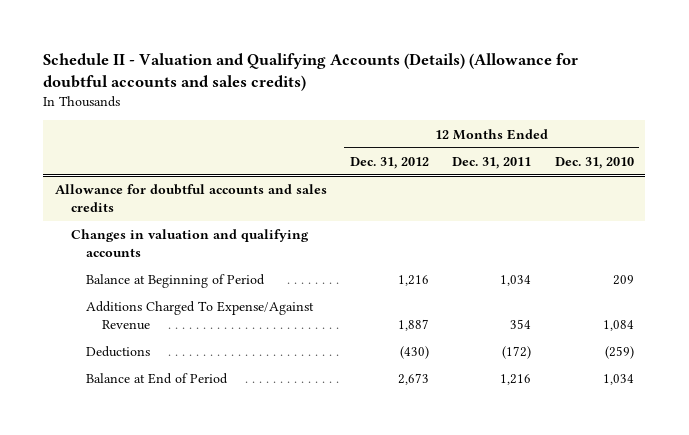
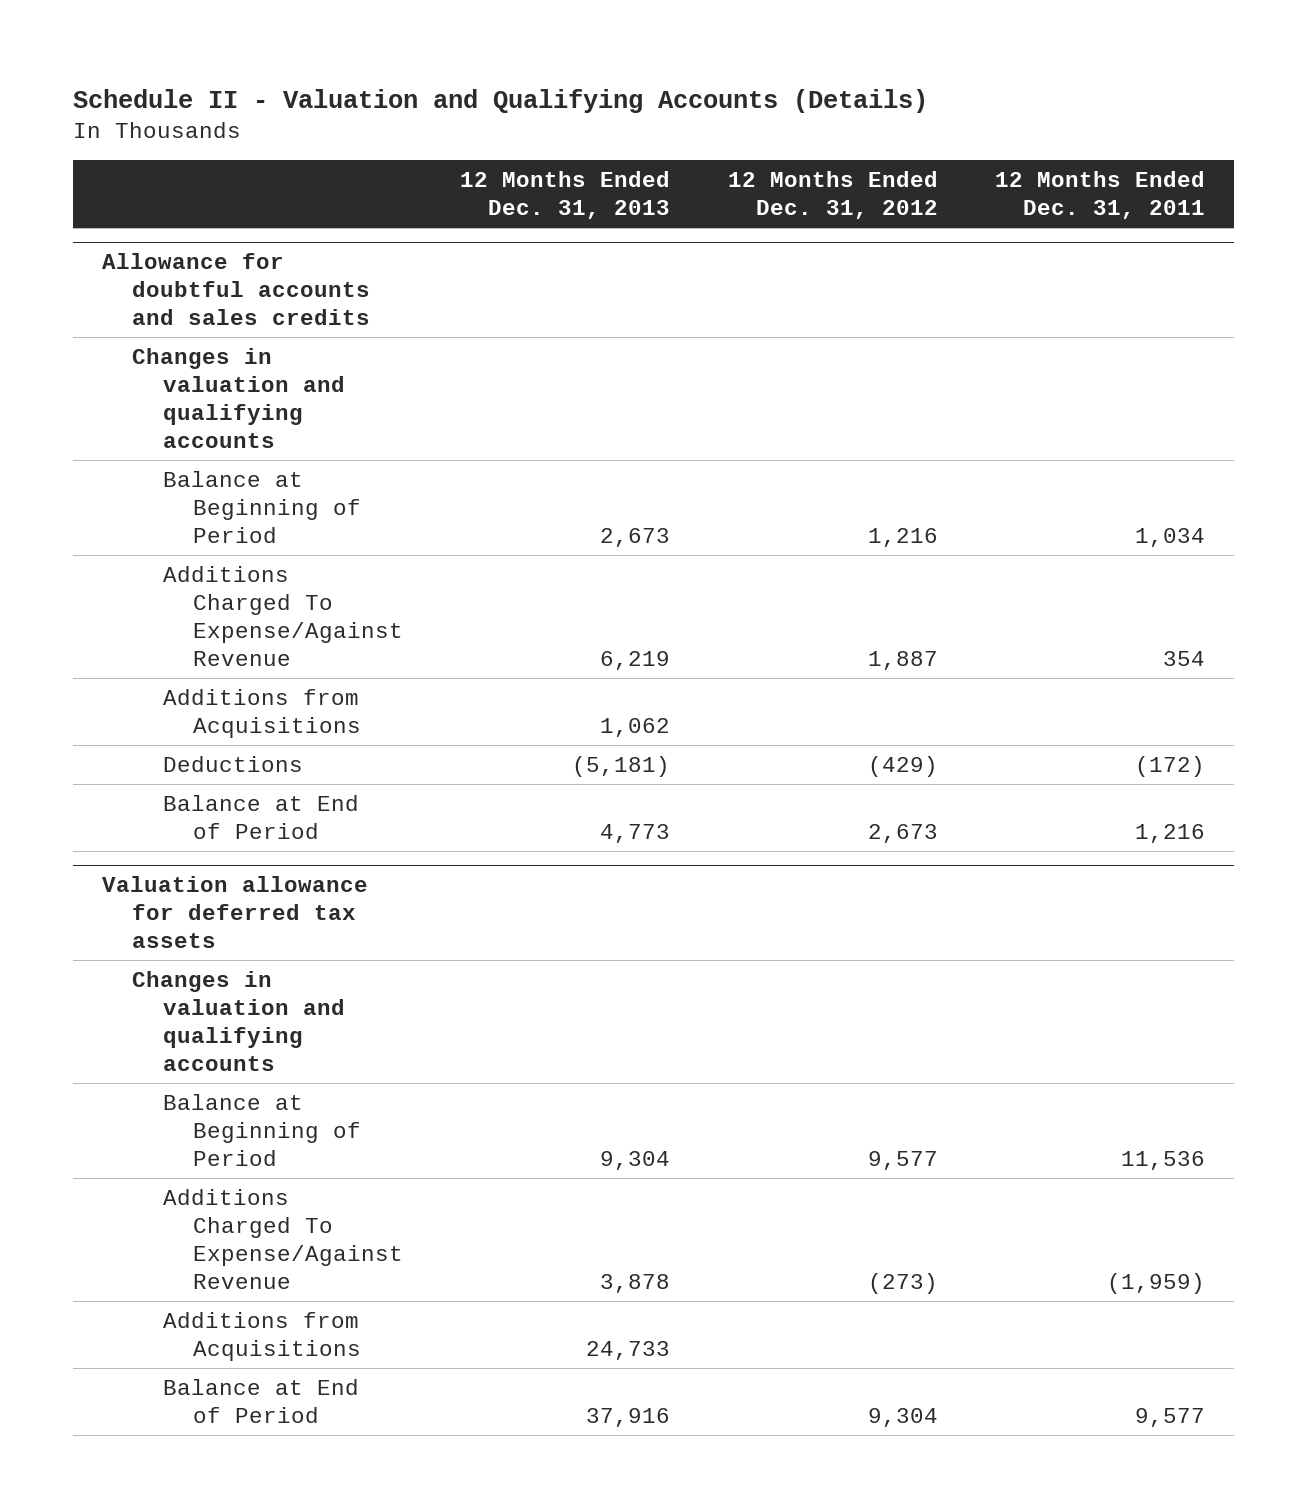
[43,53,579,92] Schedule II - Valuation and Qualifying Accounts (Details) (Allowance for doubtful accounts and sales credits) -> [73,88,929,113] Schedule II - Valuation and Qualifying Accounts (Details)
[554,156,634,169] Dec. 31, 2010 -> none
none -> [460,171,671,220] 12 Months Ended Dec. 31, 2013
none -> [162,689,362,739] Additions from Acquisitions
[400,346,430,360] (430) -> [867,756,938,778] (429)
none -> [101,876,368,949] Valuation allowance for deferred tax assets
none -> [132,971,345,1072] Changes in valuation and qualifying accounts
none -> [162,1094,362,1167] Balance at Beginning of Period
none -> [162,1189,404,1290] Additions Charged To Expense/Against Revenue
none -> [162,1312,362,1362] Additions from Acquisitions
none -> [162,1379,359,1424] Balance at End of Period

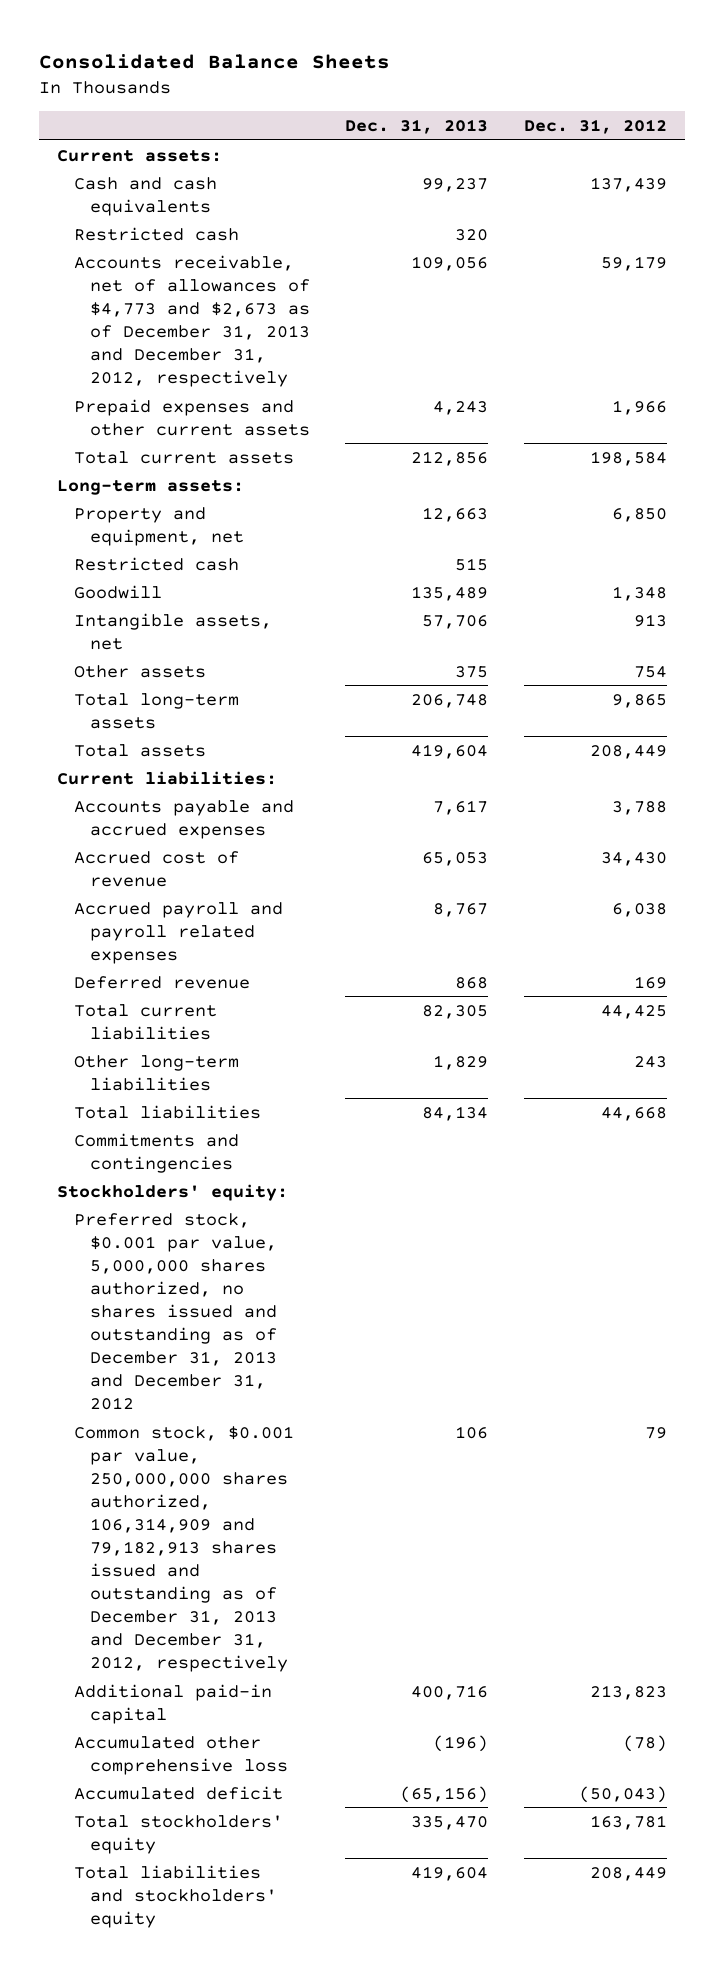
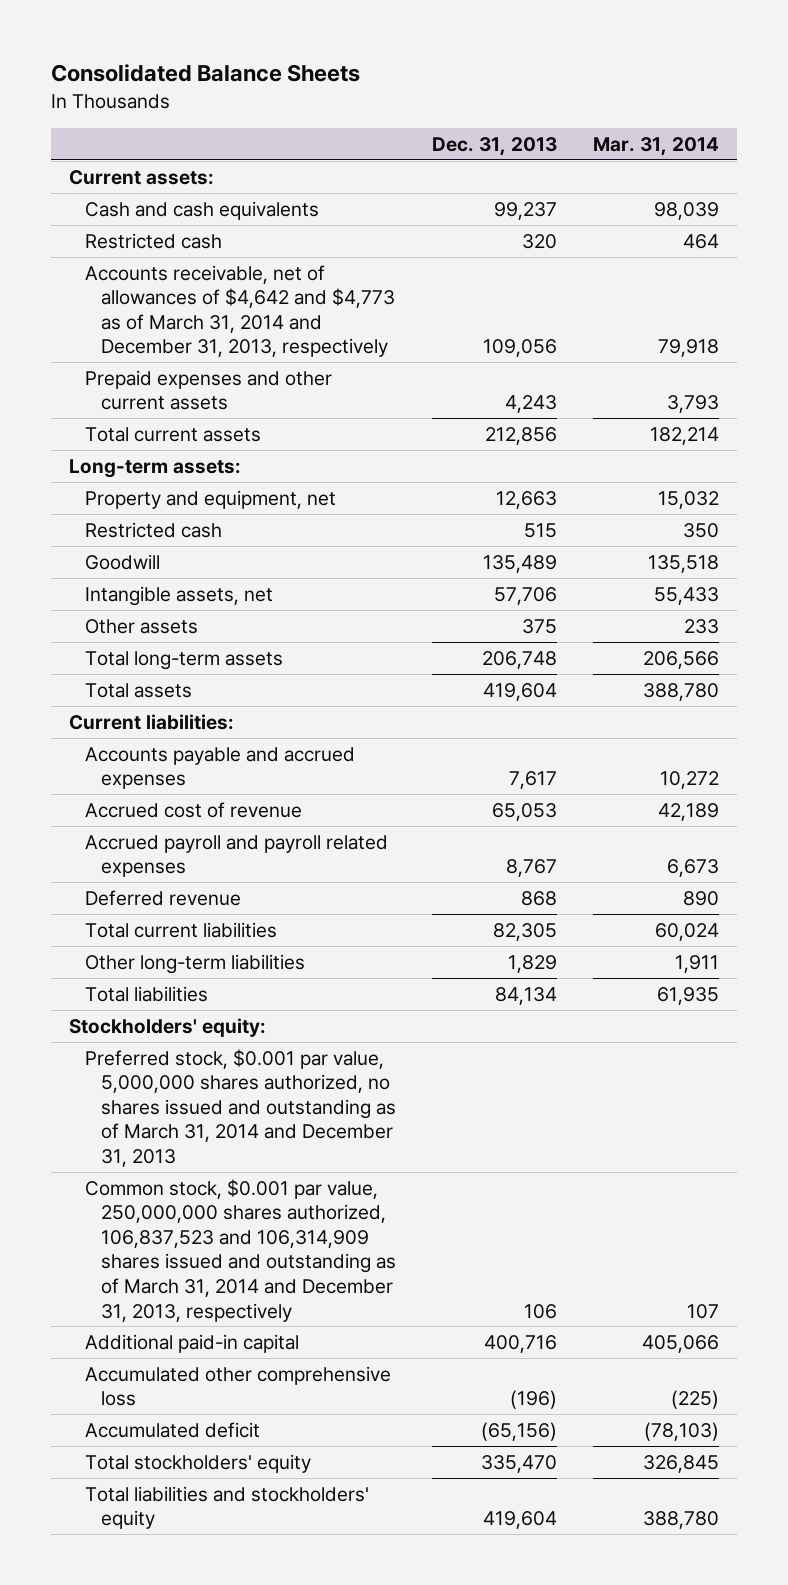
[523,118,667,134] Dec. 31, 2012 -> none
none -> [592,136,719,156] Mar. 31, 2014
[73,254,310,387] Accounts receivable, net of allowances of $4,773 and $2,673 as of December 31, 2013 and December 31, 2012, respectively -> [84,264,395,358] Accounts receivable, net of allowances of $4,642 and $4,773 as of March 31, 2014 and December 31, 2013, respectively
[73,1132,239,1173] Commitments and contingencies -> none
[73,1212,277,1411] Preferred stock, $0.001 par value, 5,000,000 shares authorized, no shares issued and outstanding as of December 31, 2013 and December 31, 2012 -> [84,1048,396,1168] Preferred stock, $0.001 par value, 5,000,000 shares authorized, no shares issued and outstanding as of March 31, 2014 and December 31, 2013
[73,1425,294,1673] Common stock, $0.001 par value, 250,000,000 shares authorized, 106,314,909 and 79,182,913 shares issued and outstanding as of December 31, 2013 and December 31, 2012, respectively -> [84,1178,396,1322] Common stock, $0.001 par value, 250,000,000 shares authorized, 106,837,523 and 106,314,909 shares issued and outstanding as of March 31, 2014 and December 31, 2013, respectively

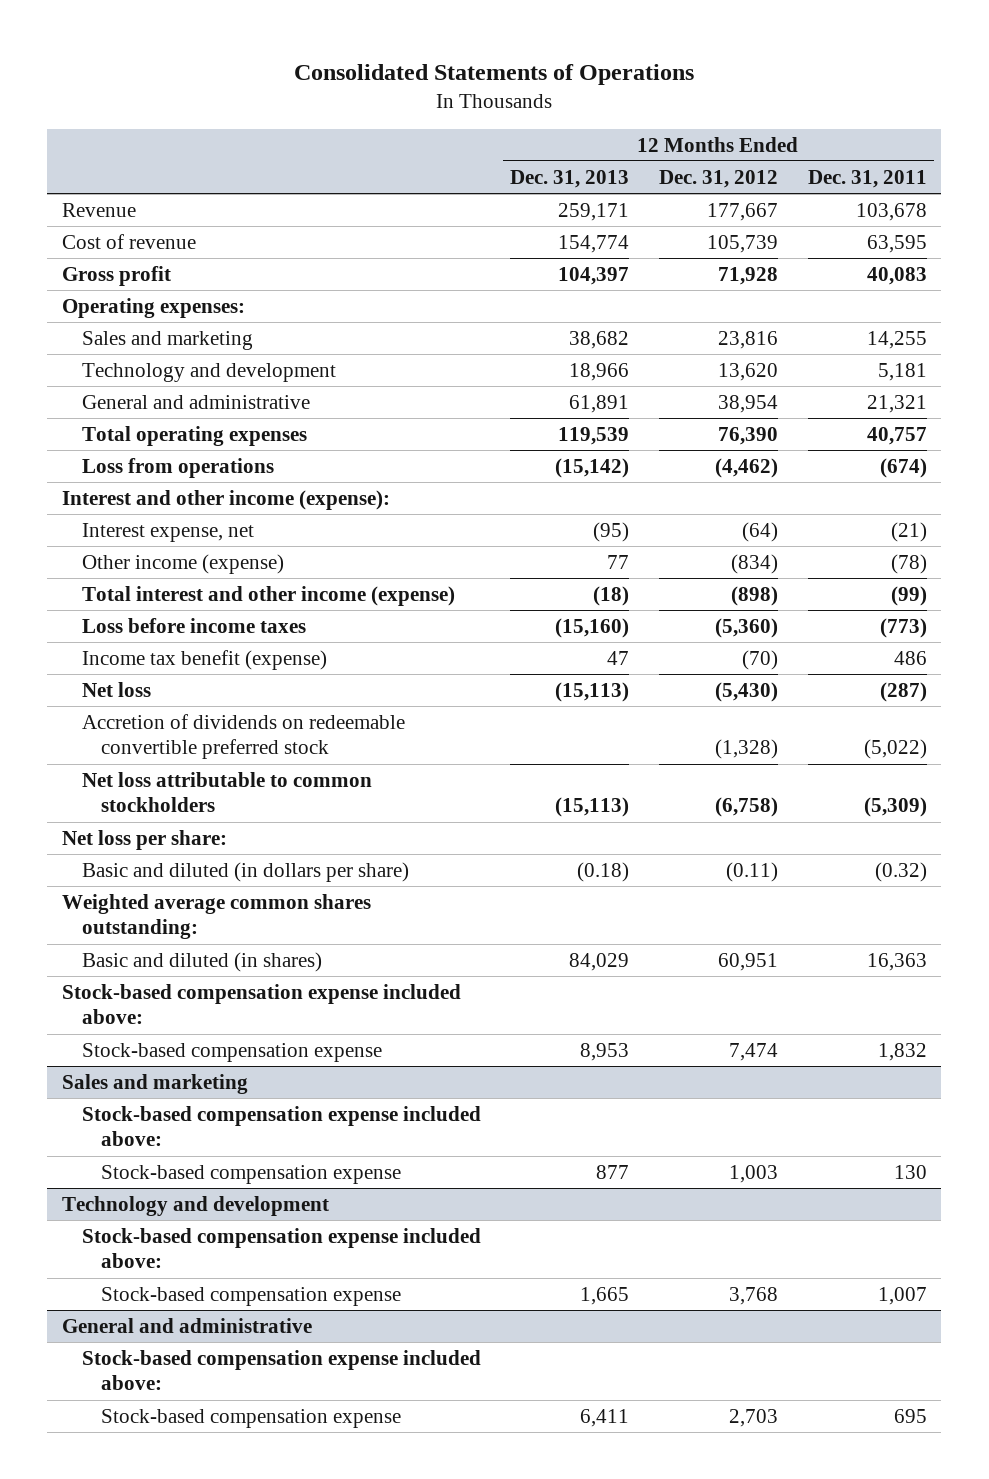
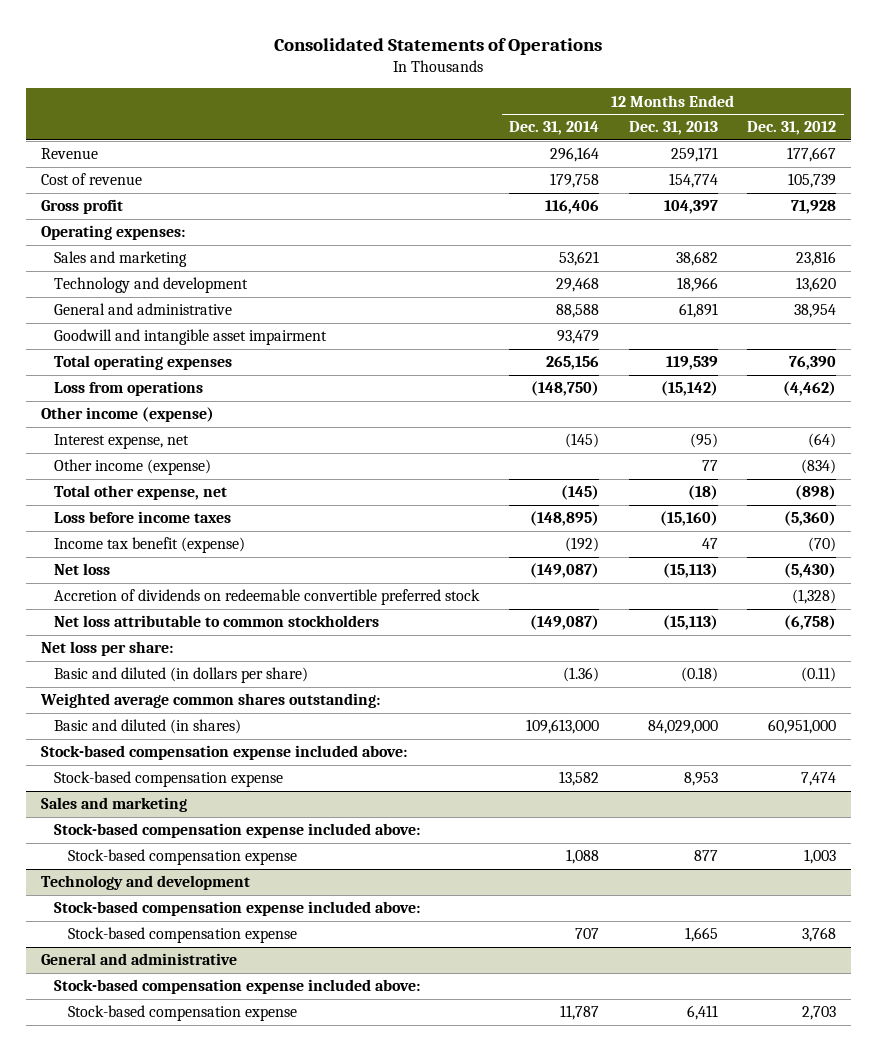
[807,169,927,188] Dec. 31, 2011 -> none
none -> [508,121,599,136] Dec. 31, 2014
none -> [54,329,328,346] Goodwill and intangible asset impairment
[62,489,391,510] Interest and other income (expense): -> [40,407,214,423] Other income (expense)
[81,585,455,606] Total interest and other income (expense) -> [54,485,228,501] Total other expense, net
[569,952,630,971] 84,029 -> [647,720,718,735] 84,029,000
[717,952,778,971] 60,951 -> [768,719,837,735] 60,951,000

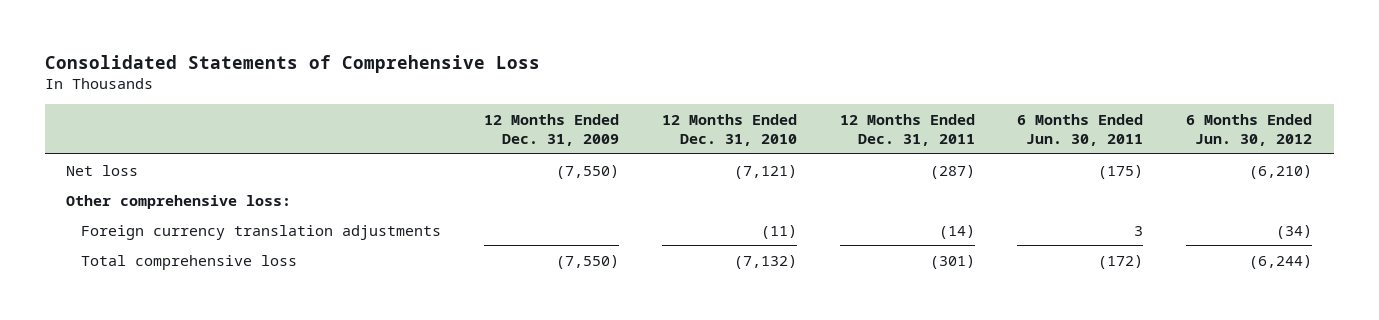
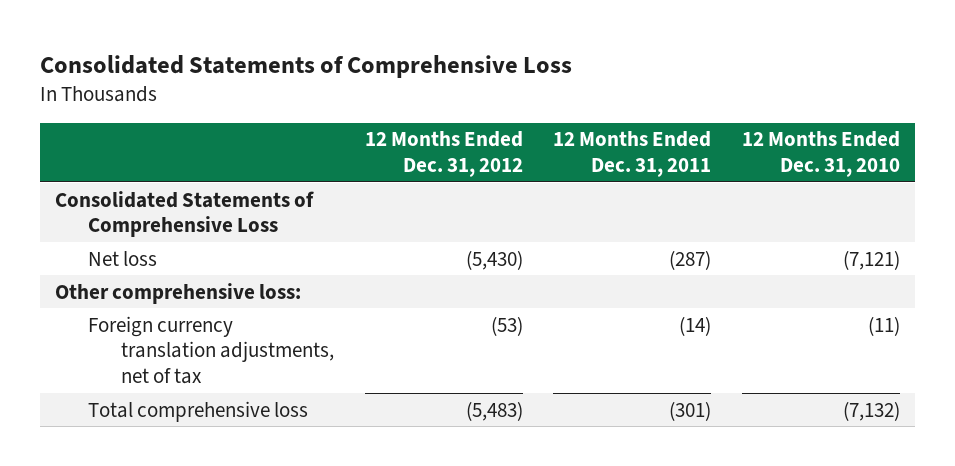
[483,114,619,147] 12 Months Ended Dec. 31, 2009 -> none
[1017,114,1144,147] 6 Months Ended Jun. 30, 2011 -> none
[1186,114,1313,147] 6 Months Ended Jun. 30, 2012 -> none
none -> [364,131,523,178] 12 Months Ended Dec. 31, 2012
none -> [55,190,315,238] Consolidated Statements of Comprehensive Loss
[80,224,441,240] Foreign currency translation adjustments -> [88,315,335,385] Foreign currency translation adjustments, net of tax

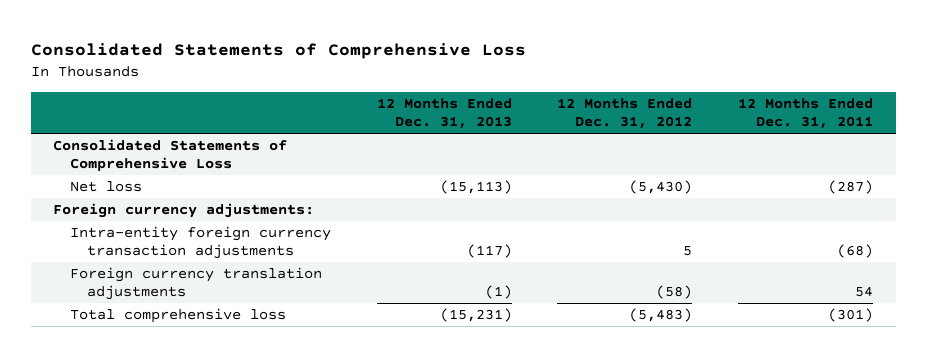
[741,131,900,178] 12 Months Ended Dec. 31, 2010 -> none
none -> [376,97,512,130] 12 Months Ended Dec. 31, 2013
[55,282,302,304] Other comprehensive loss: -> none
none -> [53,202,315,218] Foreign currency adjustments:
none -> [70,225,332,260] Intra-entity foreign currency transaction adjustments
[88,315,335,385] Foreign currency translation adjustments, net of tax -> [70,266,323,301] Foreign currency translation adjustments
[490,315,523,336] (53) -> [656,285,693,300] (58)
[679,315,712,336] (14) -> [854,286,873,298] 54

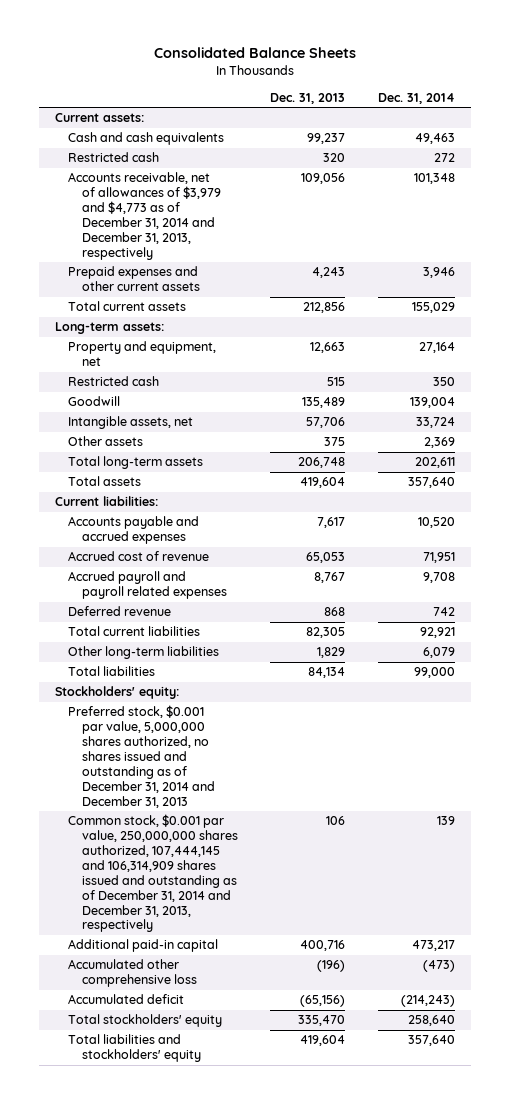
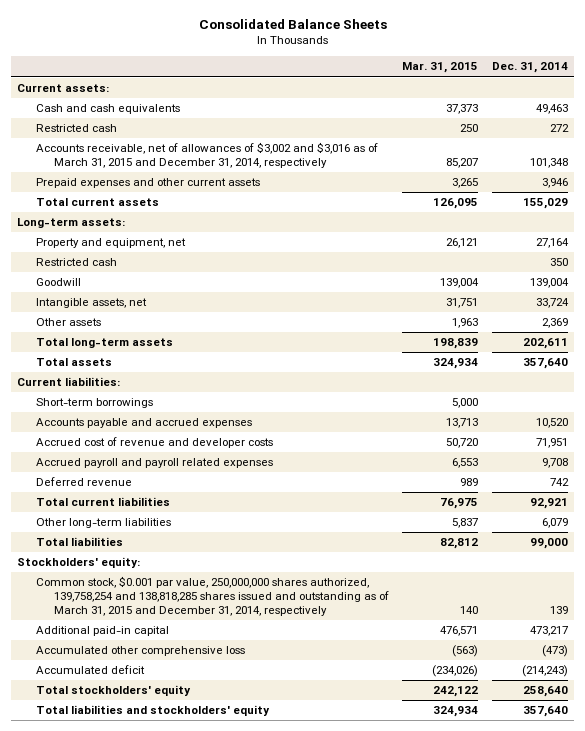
[270,92,346,104] Dec. 31, 2013 -> none
none -> [402,62,479,74] Mar. 31, 2015
[68,172,221,260] Accounts receivable, net of allowances of $3,979 and $4,773 as of December 31, 2014 and December 31, 2013, respectively -> [35,142,378,169] Accounts receivable, net of allowances of $3,002 and $3,016 as of March 31, 2015 and December 31, 2014, respectively
none -> [35,398,153,409] Short-term borrowings
[68,551,210,562] Accrued cost of revenue -> [35,437,273,449] Accrued cost of revenue and developer costs
[68,705,215,808] Preferred stock, $0.001 par value, 5,000,000 shares authorized, no shares issued and outstanding as of December 31, 2014 and December 31, 2013 -> none
[68,814,238,933] Common stock, $0.001 par value, 250,000,000 shares authorized, 107,444,145 and 106,314,909 shares issued and outstanding as of December 31, 2014 and December 31, 2013, respectively -> [35,576,389,617] Common stock, $0.001 par value, 250,000,000 shares authorized, 139,758,254 and 138,818,285 shares issued and outstanding as of March 31, 2015 and December 31, 2014, respectively

